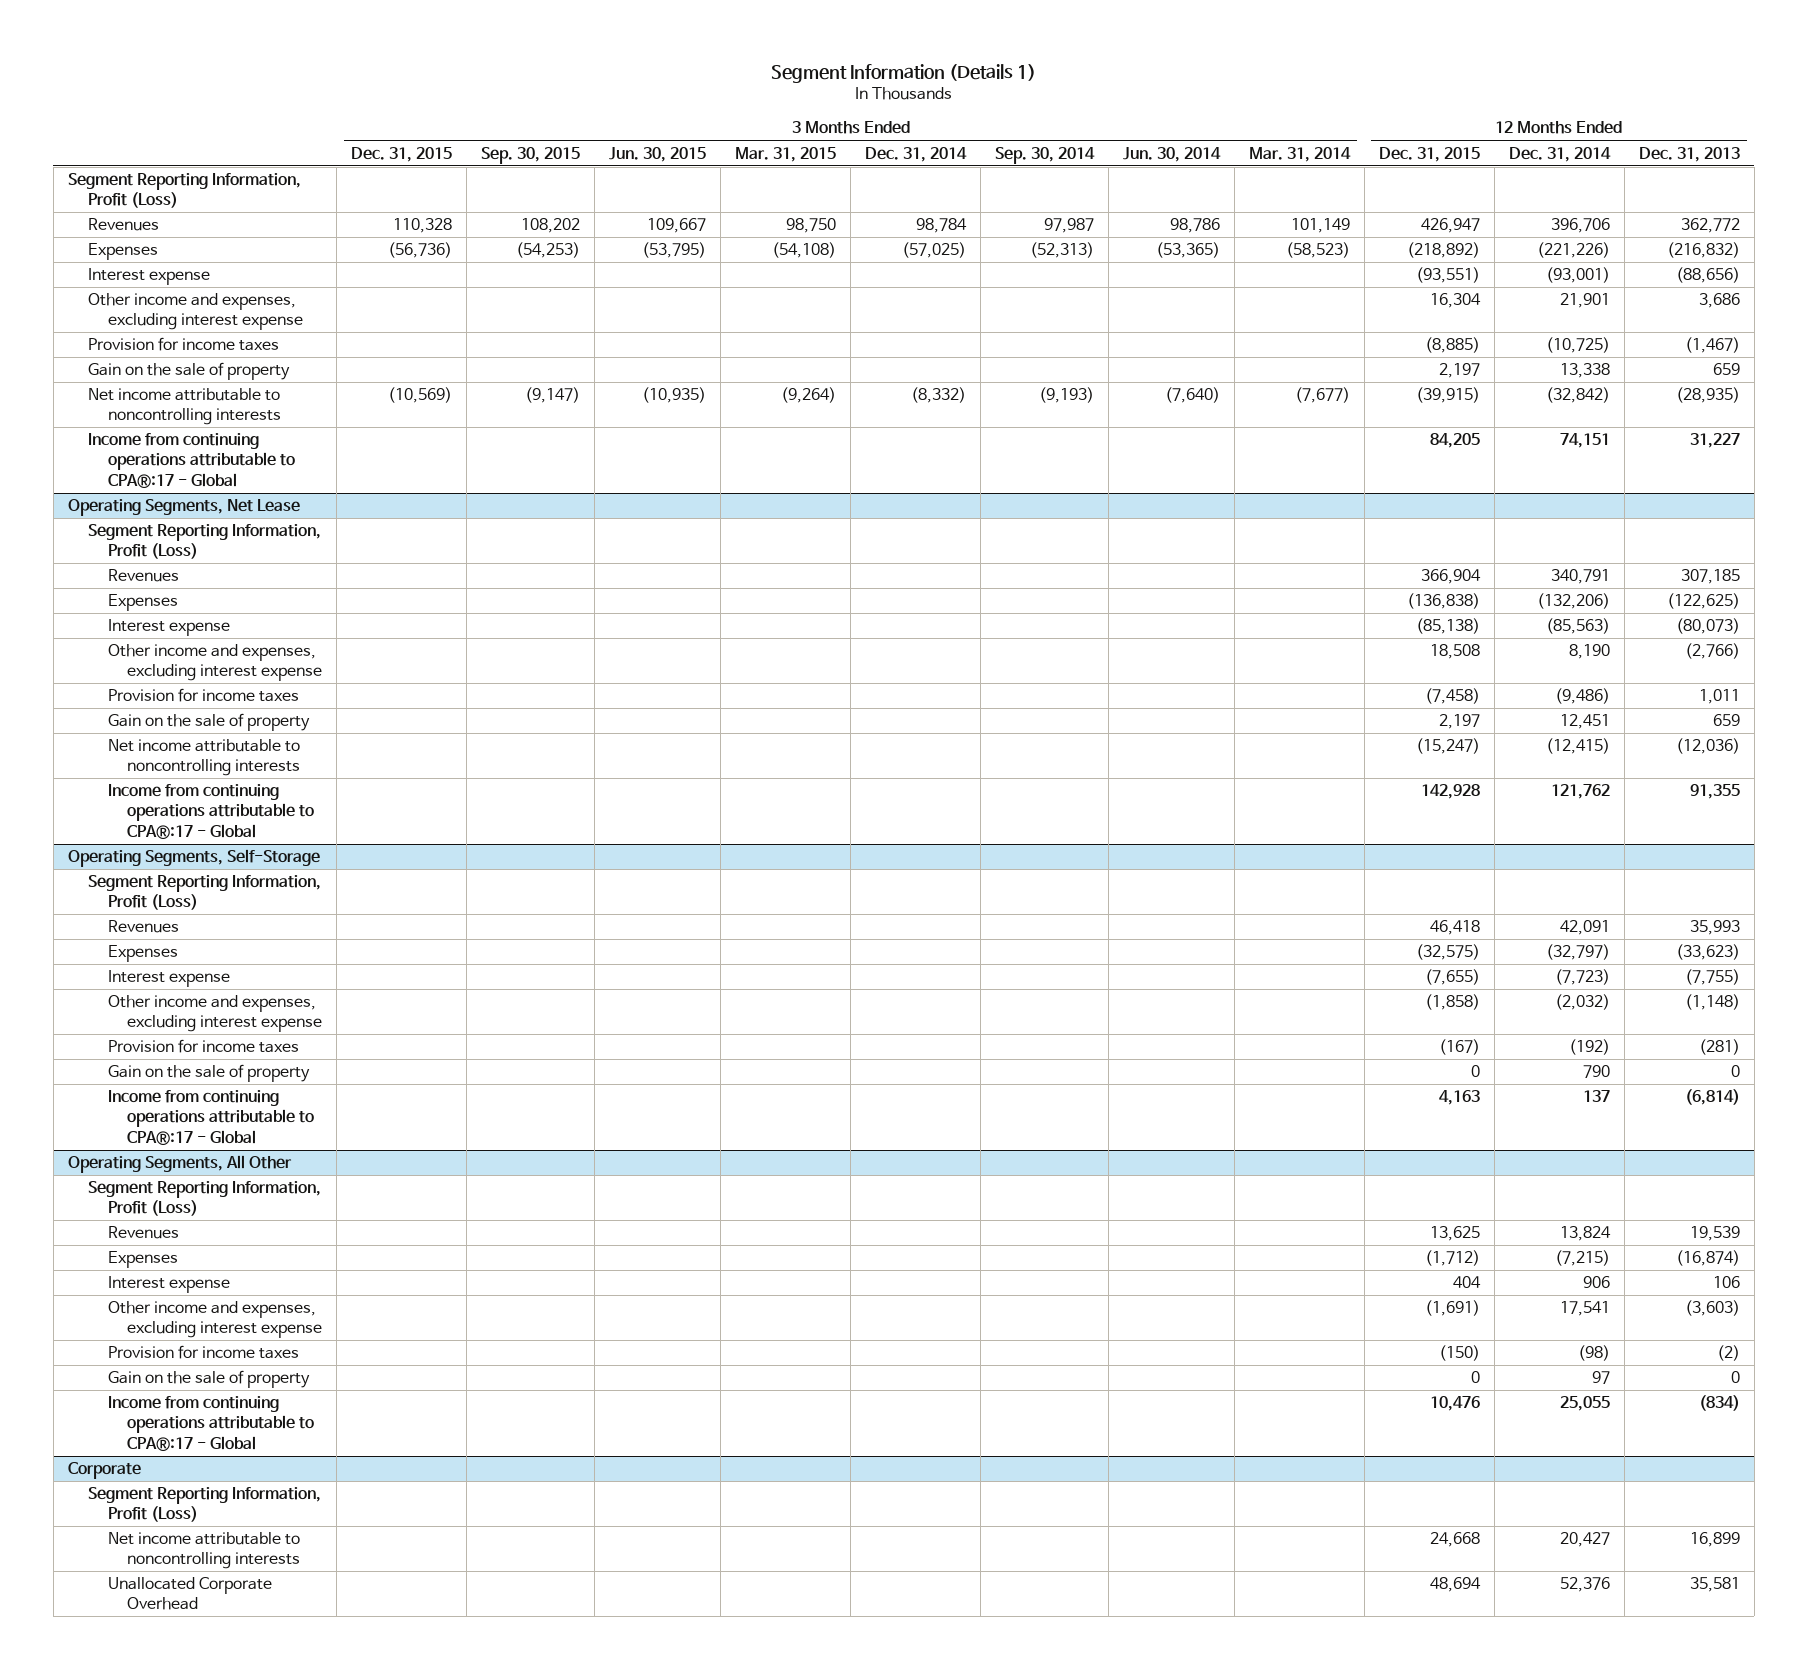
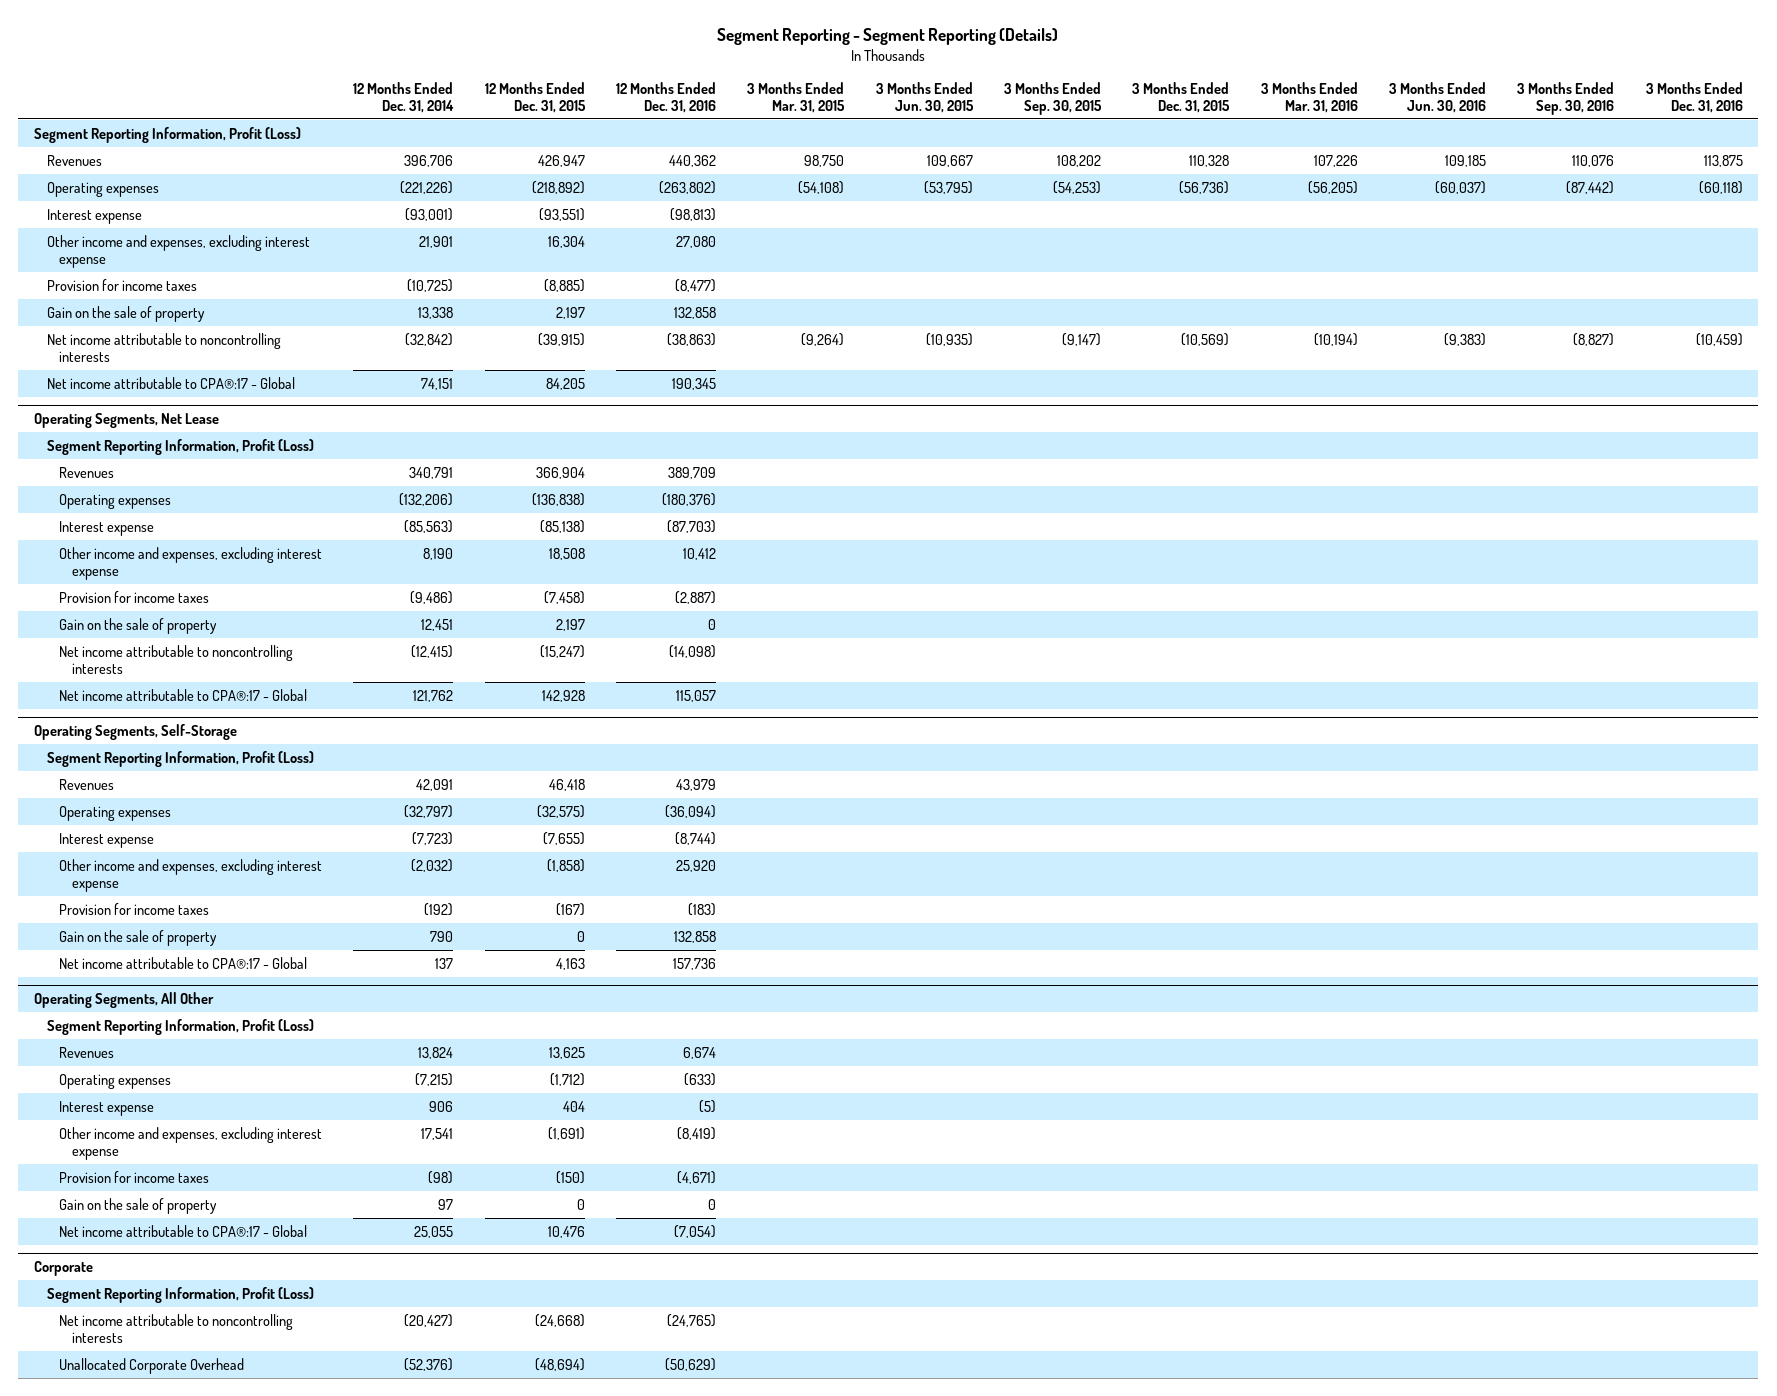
[770,63,1036,83] Segment Information (Details 1) -> [717,27,1059,45] Segment Reporting - Segment Reporting (Details)
[865,146,968,162] Dec. 31, 2014 -> none
[994,146,1095,164] Sep. 30, 2014 -> none
[1122,146,1221,162] Jun. 30, 2014 -> none
[1248,146,1351,162] Mar. 31, 2014 -> none
[1638,146,1740,162] Dec. 31, 2013 -> none
none -> [616,81,717,113] 12 Months Ended Dec. 31, 2016
none -> [1260,81,1358,113] 3 Months Ended Mar. 31, 2016
none -> [1388,81,1486,113] 3 Months Ended Jun. 30, 2016
none -> [1517,81,1615,115] 3 Months Ended Sep. 30, 2016
none -> [1645,81,1743,113] 3 Months Ended Dec. 31, 2016
[87,243,158,261] Expenses -> [46,181,159,197] Operating expenses
[87,433,295,489] Income from continuing operations attributable to CPA®:17 - Global -> [46,376,295,389] Net income attributable to CPA®:17 - Global
[107,594,178,612] Expenses -> [59,493,172,509] Operating expenses
[107,784,315,840] Income from continuing operations attributable to CPA®:17 - Global -> [59,688,308,701] Net income attributable to CPA®:17 - Global
[107,945,178,963] Expenses -> [59,805,172,821] Operating expenses
[107,1090,315,1146] Income from continuing operations attributable to CPA®:17 - Global -> [59,956,308,969] Net income attributable to CPA®:17 - Global
[107,1251,178,1269] Expenses -> [59,1073,172,1089] Operating expenses
[107,1396,315,1452] Income from continuing operations attributable to CPA®:17 - Global -> [59,1224,308,1237] Net income attributable to CPA®:17 - Global
[1429,1532,1480,1548] 24,668 -> [534,1313,585,1327] (24,668)
[1559,1532,1610,1548] 20,427 -> [404,1313,454,1327] (20,427)
[1429,1577,1481,1593] 48,694 -> [534,1357,585,1371] (48,694)
[1559,1577,1610,1593] 52,376 -> [404,1357,454,1371] (52,376)

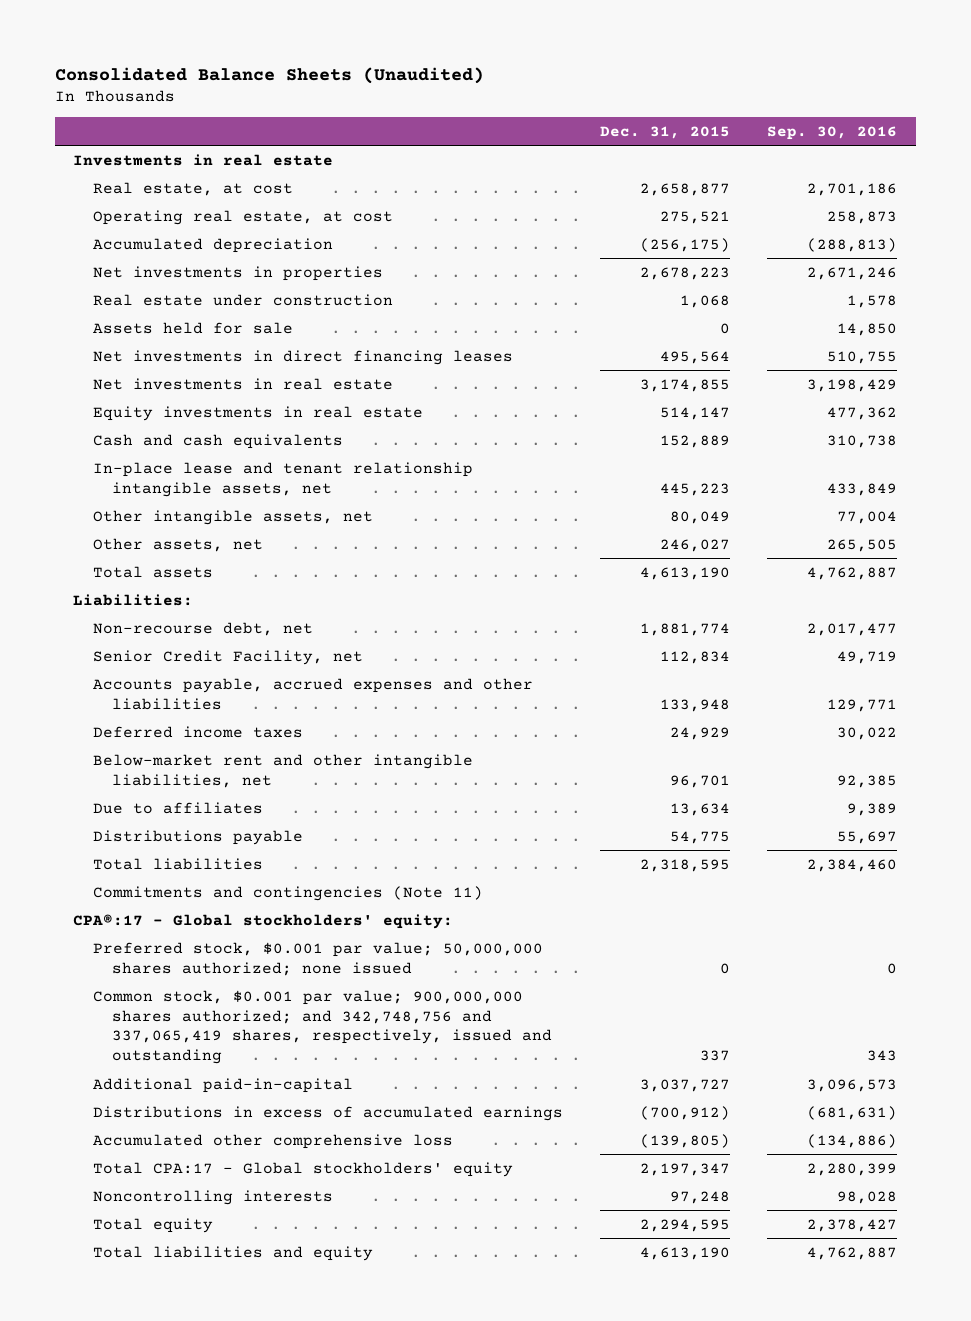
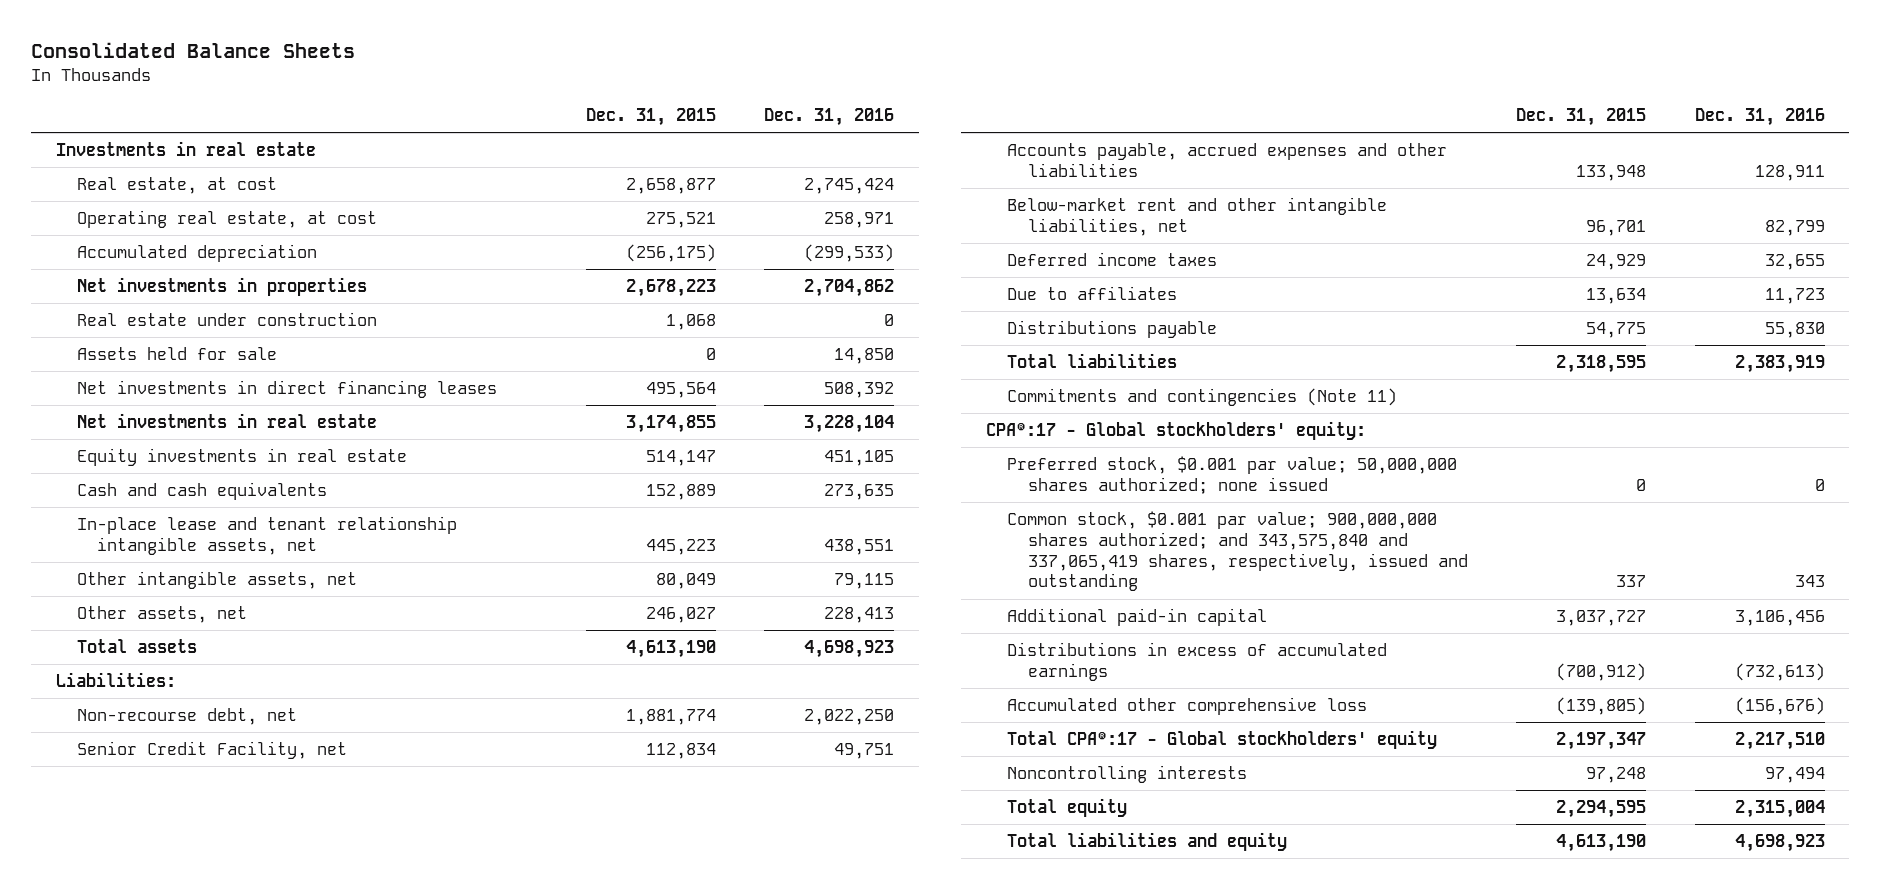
[54,66,484,84] Consolidated Balance Sheets (Unaudited) -> [31,41,356,58] Consolidated Balance Sheets
[767,125,898,140] Sep. 30, 2016 -> none
none -> [764,108,895,127] Dec. 31, 2016
[92,725,303,738] Deferred income taxes -> [1006,252,1217,267] Deferred income taxes
[92,989,553,1065] Common stock, $0.001 par value; 900,000,000 shares authorized; and 342,748,756 and 337,065,419 shares, respectively, issued and outstanding -> [1006,511,1468,592] Common stock, $0.001 par value; 900,000,000 shares authorized; and 343,575,840 and 337,065,419 shares, respectively, issued and outstanding
[92,1077,353,1093] Additional paid-in-capital -> [1006,608,1267,627] Additional paid-in capital
[92,1161,513,1177] Total CPA:17 - Global stockholders' equity -> [1006,730,1437,750] Total CPA®:17 - Global stockholders' equity

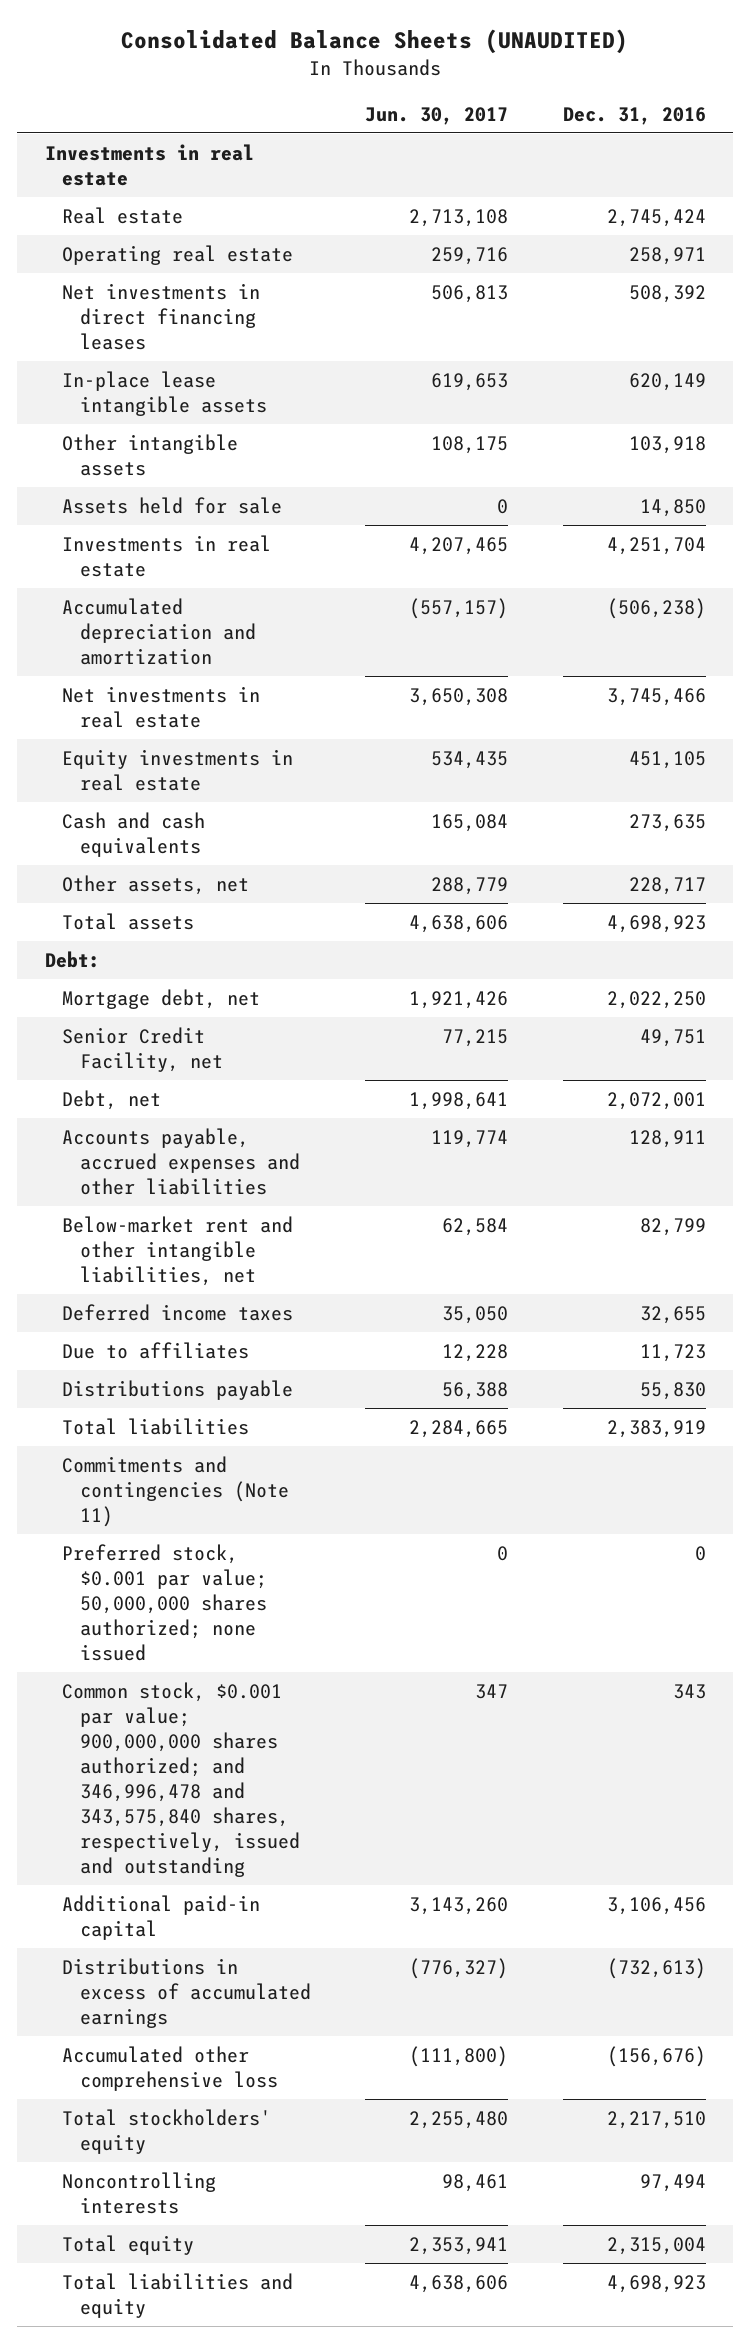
[31,41,356,58] Consolidated Balance Sheets -> [121,29,629,55] Consolidated Balance Sheets (UNAUDITED)
[585,108,716,127] Dec. 31, 2015 -> none
none -> [365,106,509,125] Jun. 30, 2017
[76,244,317,263] Accumulated depreciation -> none
[76,277,367,297] Net investments in properties -> none
[76,312,377,327] Real estate under construction -> none
[76,177,277,195] Real estate, at cost -> [62,207,184,225] Real estate
[76,210,377,229] Operating real estate, at cost -> [62,245,294,266] Operating real estate
none -> [62,371,267,417] In-place lease intangible assets
none -> [62,434,239,477] Other intangible assets
[76,347,277,361] Assets held for sale -> [62,497,283,515] Assets held for sale
none -> [62,535,272,578] Investments in real estate
none -> [62,598,256,666] Accumulated depreciation and amortization
[804,415,895,434] 3,228,104 -> [606,688,706,707] 3,745,466
[76,516,457,555] In-place lease and tenant relationship intangible assets, net -> none
[76,571,357,590] Other intangible assets, net -> none
[824,607,895,624] 228,413 -> [628,877,706,896] 228,717
[55,672,176,688] Liabilities: -> [44,951,100,969] Debt:
[76,708,297,726] Non-recourse debt, net -> [62,989,261,1010] Mortgage debt, net
none -> [62,1090,162,1111] Debt, net
[985,421,1366,441] CPA®:17 - Global stockholders' equity: -> none
[1006,511,1468,592] Common stock, $0.001 par value; 900,000,000 shares authorized; and 343,575,840 and 337,065,419 shares, respectively, issued and outstanding -> [62,1682,300,1878] Common stock, $0.001 par value; 900,000,000 shares authorized; and 346,996,478 and 343,575,840 shares, respectively, issued and outstanding
[1006,730,1437,750] Total CPA®:17 - Global stockholders' equity -> [62,2109,272,2155] Total stockholders' equity

